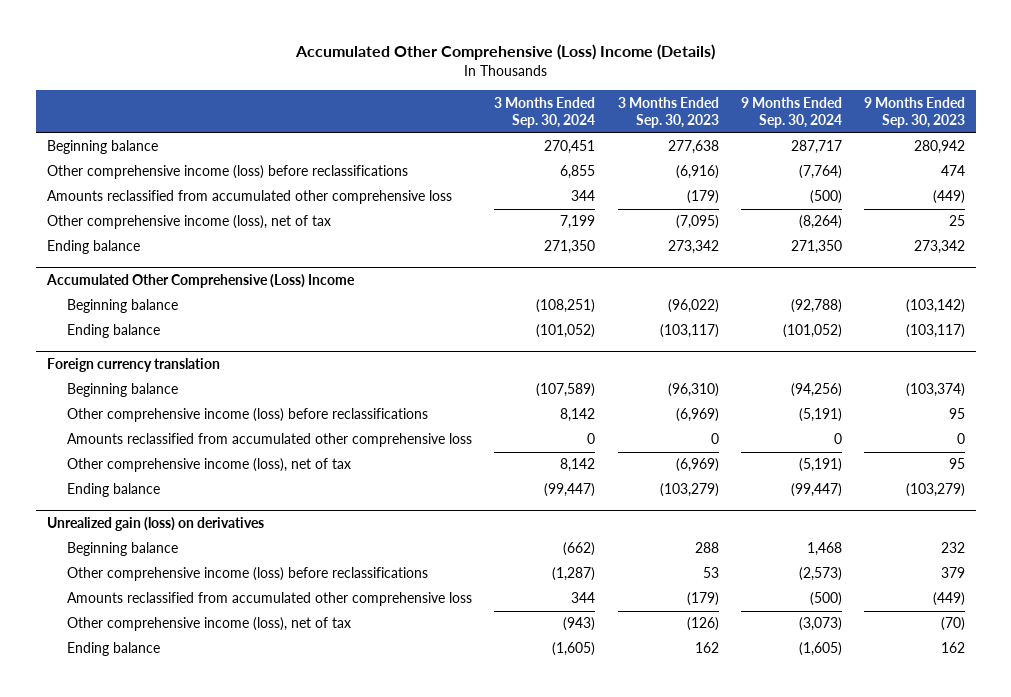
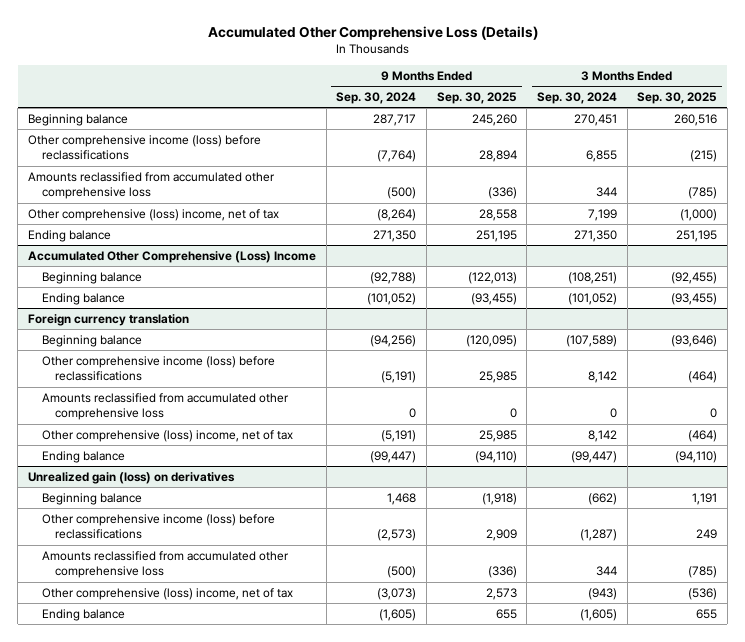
[294,44,715,61] Accumulated Other Comprehensive (Loss) Income (Details) -> [207,25,538,40] Accumulated Other Comprehensive Loss (Details)
[617,96,719,129] 3 Months Ended Sep. 30, 2023 -> none
[863,96,965,129] 9 Months Ended Sep. 30, 2023 -> none
none -> [436,92,517,105] Sep. 30, 2025
none -> [637,92,718,105] Sep. 30, 2025
[46,215,331,230] Other comprehensive income (loss), net of tax -> [28,208,280,221] Other comprehensive (loss) income, net of tax
[67,458,352,473] Other comprehensive income (loss), net of tax -> [41,429,293,442] Other comprehensive (loss) income, net of tax
[67,617,352,632] Other comprehensive income (loss), net of tax -> [41,587,293,600] Other comprehensive (loss) income, net of tax

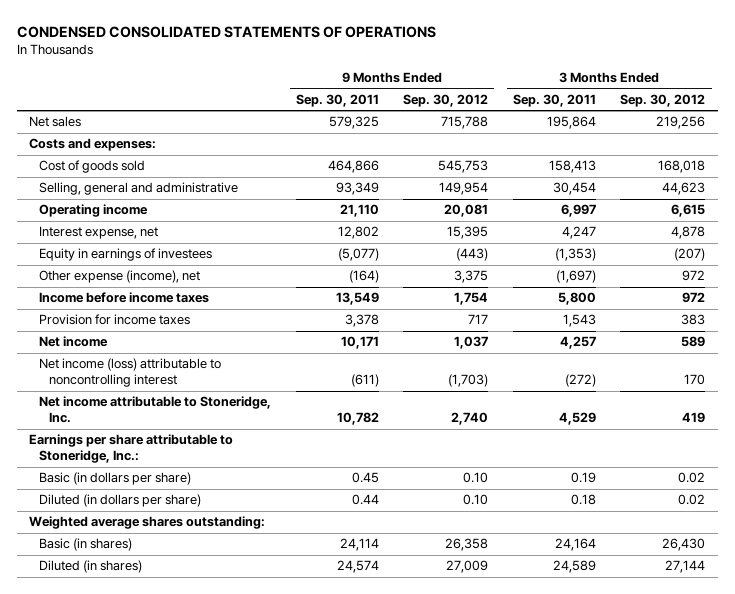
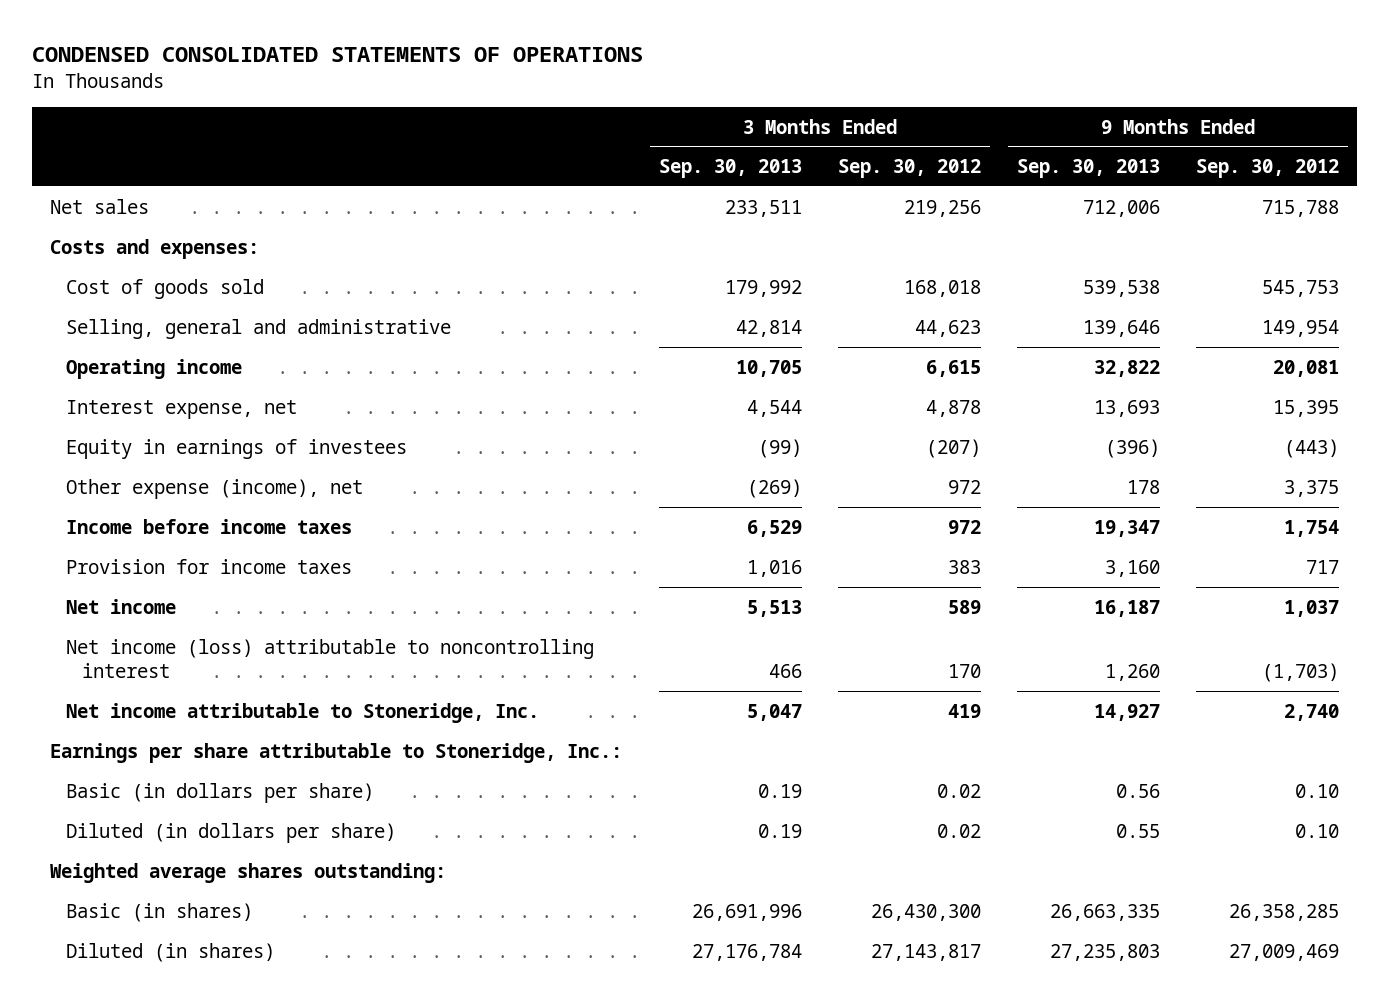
[295,94,379,108] Sep. 30, 2011 -> none
[512,94,596,108] Sep. 30, 2011 -> none
none -> [658,159,802,179] Sep. 30, 2013
none -> [1016,159,1160,179] Sep. 30, 2013
[445,538,489,552] 26,358 -> [1229,903,1340,921] 26,358,285
[662,538,706,552] 26,430 -> [870,903,981,921] 26,430,300
[446,560,489,574] 27,009 -> [1229,943,1340,961] 27,009,469
[665,560,706,574] 27,144 -> [870,943,981,961] 27,143,817

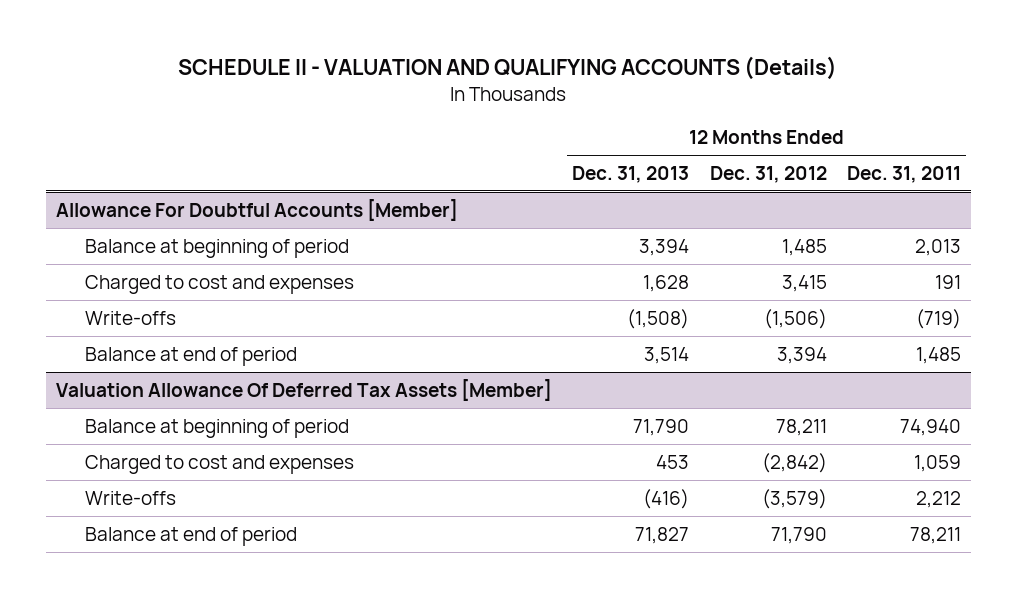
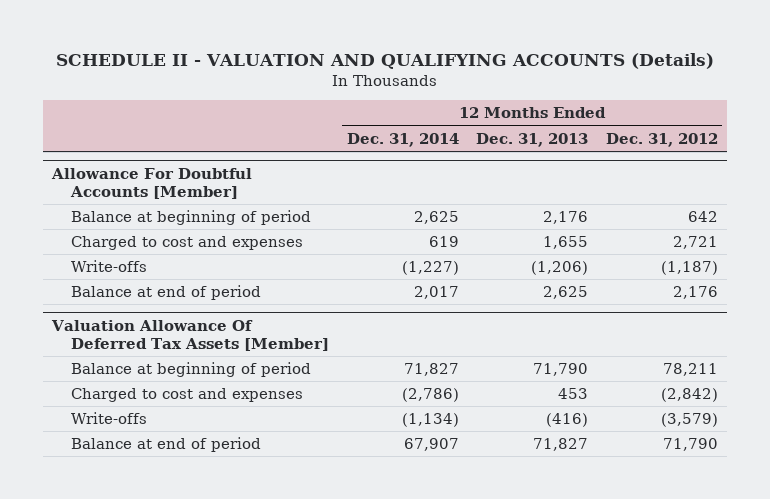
[846,165,961,183] Dec. 31, 2011 -> none
none -> [346,132,459,147] Dec. 31, 2014
[639,238,690,256] 3,394 -> [543,211,589,225] 2,176
[781,238,827,256] 1,485 -> [688,211,719,223] 642
[643,274,690,292] 1,628 -> [543,236,589,250] 1,655
[781,274,827,292] 3,415 -> [673,236,719,250] 2,721
[627,308,690,329] (1,508) -> [531,261,589,276] (1,206)
[763,308,827,329] (1,506) -> [661,261,719,276] (1,187)
[644,346,690,364] 3,514 -> [543,286,589,300] 2,625
[776,346,827,364] 3,394 -> [673,286,719,300] 2,176

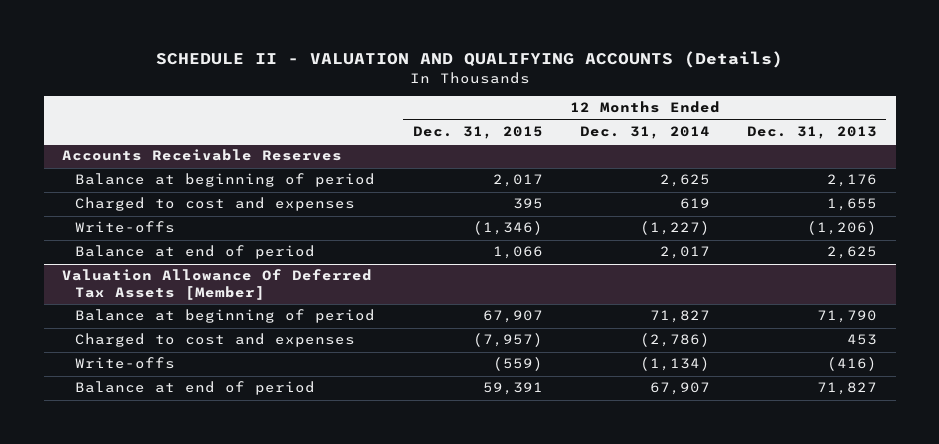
[606,132,719,147] Dec. 31, 2012 -> none
none -> [412,125,543,139] Dec. 31, 2015
[50,167,252,199] Allowance For Doubtful Accounts [Member] -> [62,149,343,162] Accounts Receivable Reserves

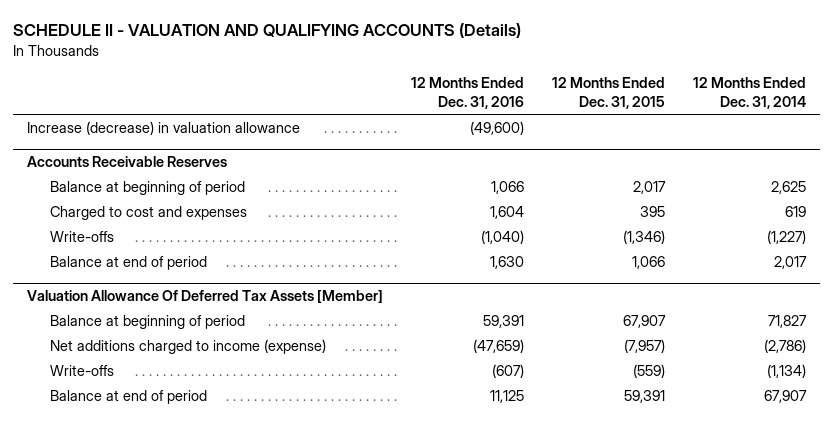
[747,125,878,139] Dec. 31, 2013 -> none
none -> [411,76,525,109] 12 Months Ended Dec. 31, 2016
none -> [27,120,301,135] Increase (decrease) in valuation allowance
[75,333,356,348] Charged to cost and expenses -> [50,338,327,354] Net additions charged to income (expense)

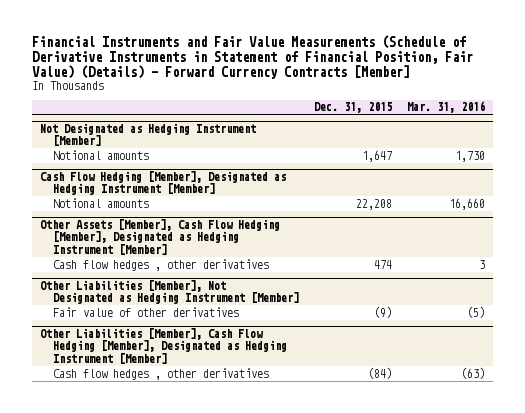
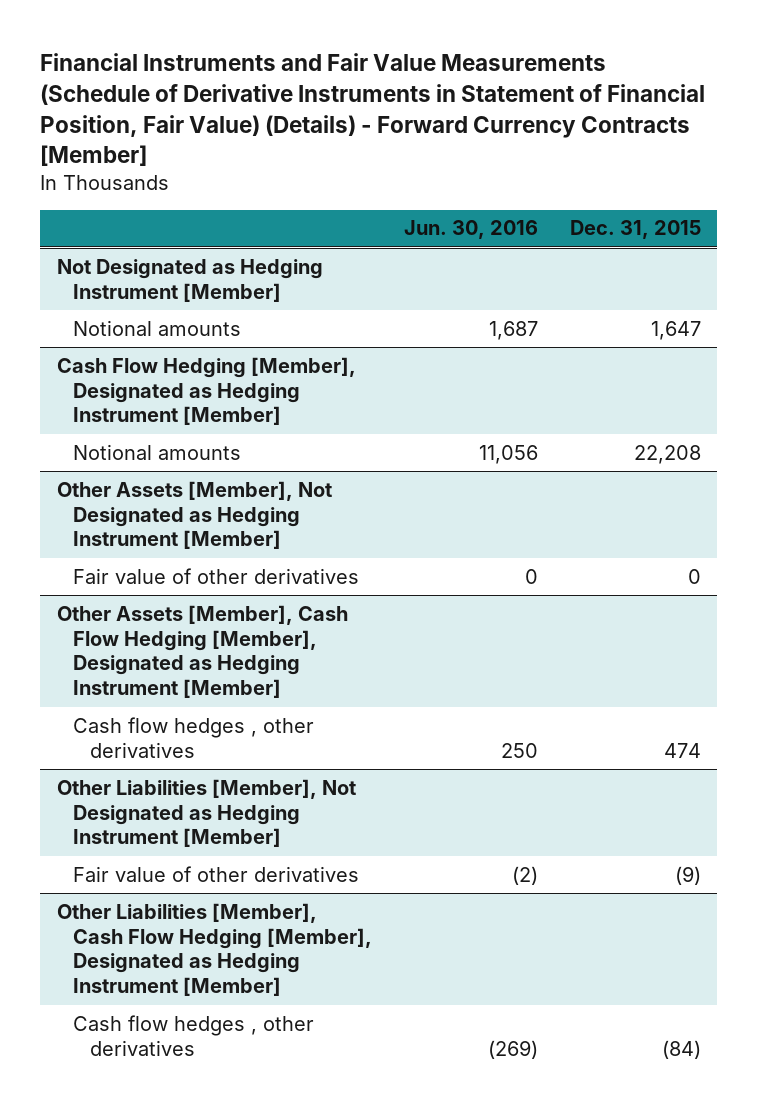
[407,101,486,114] Mar. 31, 2016 -> none
none -> [404,220,539,240] Jun. 30, 2016
none -> [56,480,332,550] Other Assets [Member], Not Designated as Hedging Instrument [Member]
none -> [73,567,360,584] Fair value of other derivatives

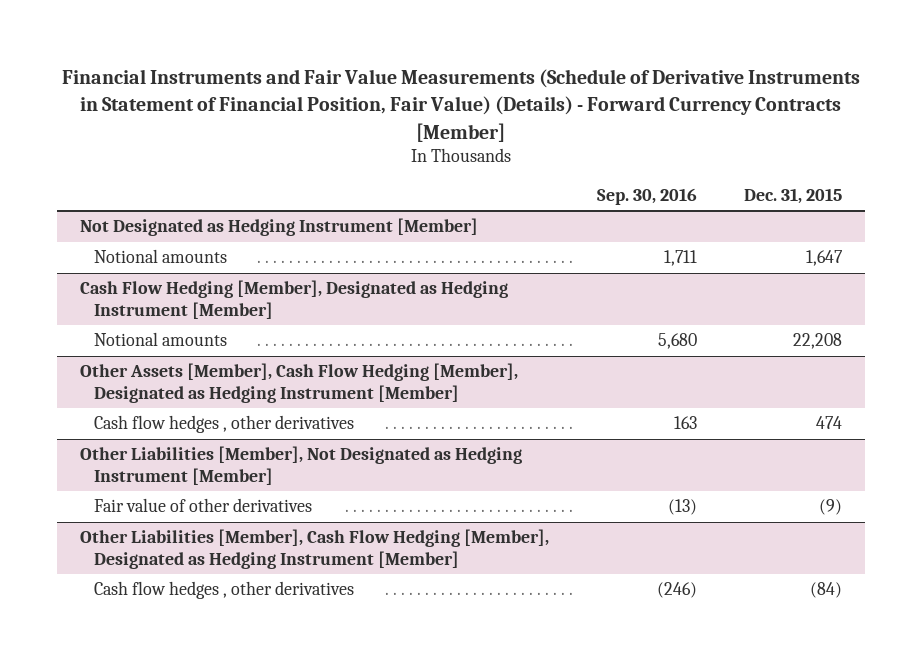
[404,220,539,240] Jun. 30, 2016 -> none
none -> [596,188,697,206] Sep. 30, 2016
[56,480,332,550] Other Assets [Member], Not Designated as Hedging Instrument [Member] -> none
[73,567,360,584] Fair value of other derivatives -> none

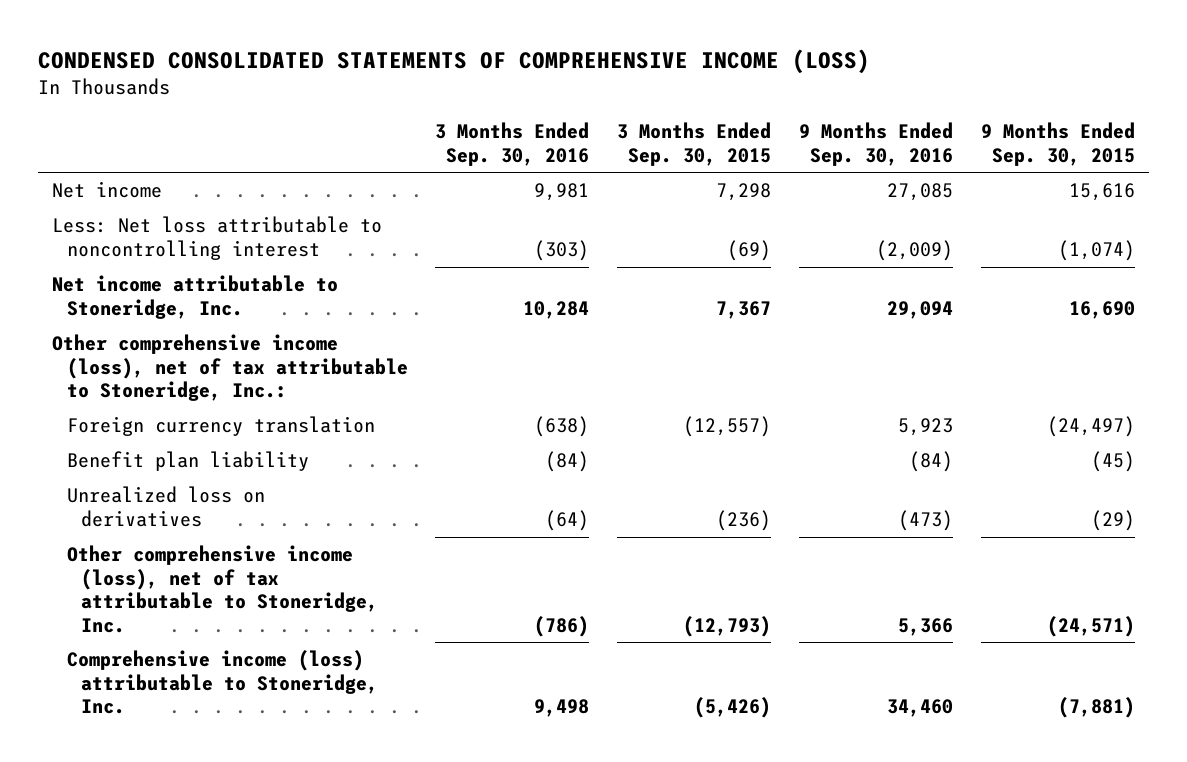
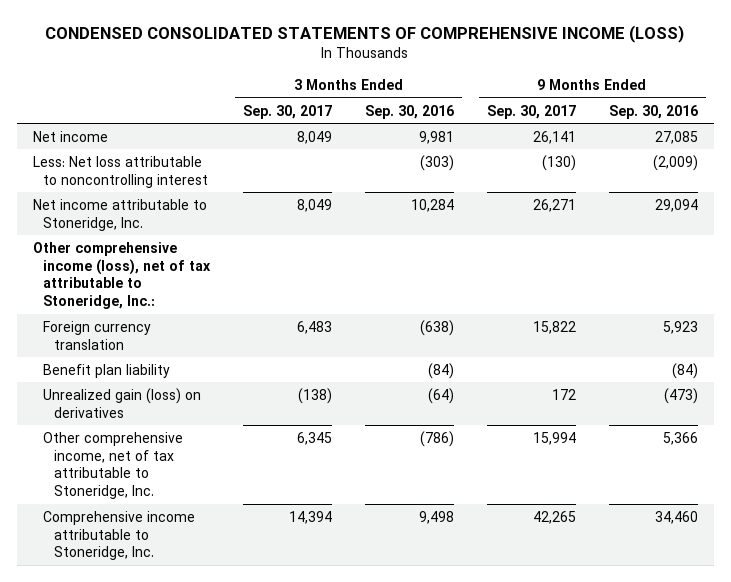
[617,122,772,166] 3 Months Ended Sep. 30, 2015 -> none
[981,122,1136,166] 9 Months Ended Sep. 30, 2015 -> none
none -> [243,104,333,119] Sep. 30, 2017
none -> [486,104,576,119] Sep. 30, 2017
[66,486,265,527] Unrealized loss on derivatives -> [43,387,202,418] Unrealized gain (loss) on derivatives
[66,545,379,633] Other comprehensive income (loss), net of tax attributable to Stoneridge, Inc. -> [43,431,184,500] Other comprehensive income, net of tax attributable to Stoneridge, Inc.
[66,650,379,715] Comprehensive income (loss) attributable to Stoneridge, Inc. -> [43,510,196,561] Comprehensive income attributable to Stoneridge, Inc.

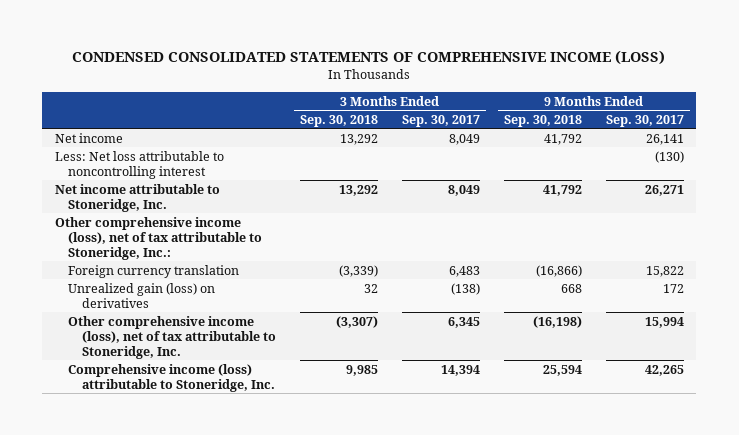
[365,104,455,119] Sep. 30, 2016 -> none
[608,104,698,119] Sep. 30, 2016 -> none
none -> [299,114,378,127] Sep. 30, 2018
none -> [504,114,583,127] Sep. 30, 2018
[43,363,171,378] Benefit plan liability -> none
[43,431,184,500] Other comprehensive income, net of tax attributable to Stoneridge, Inc. -> [68,315,276,359] Other comprehensive income (loss), net of tax attributable to Stoneridge, Inc.
[43,510,196,561] Comprehensive income attributable to Stoneridge, Inc. -> [68,363,275,392] Comprehensive income (loss) attributable to Stoneridge, Inc.

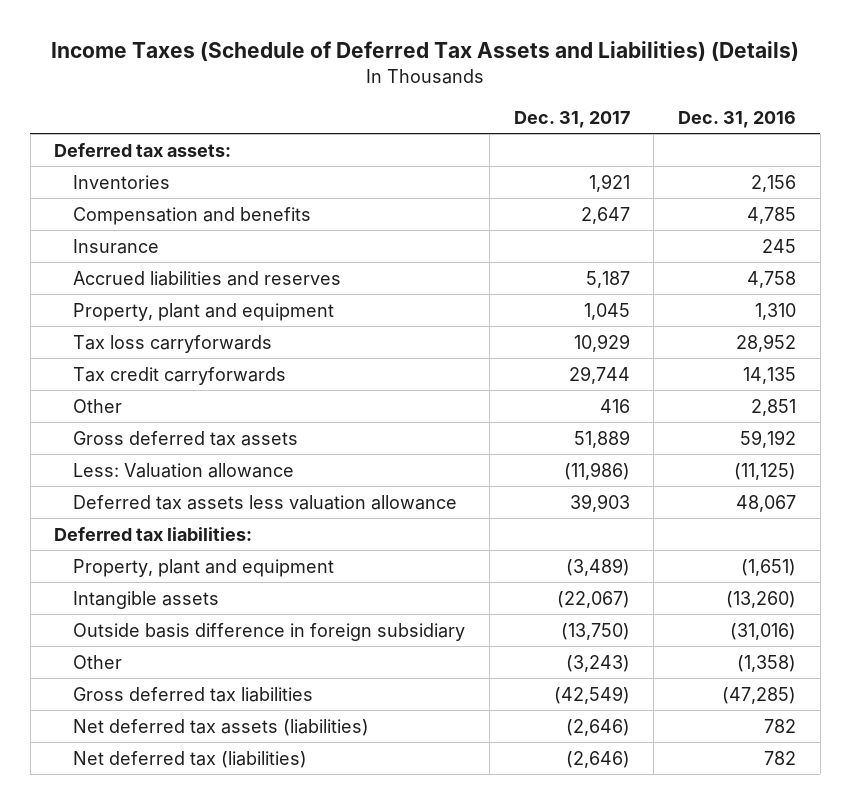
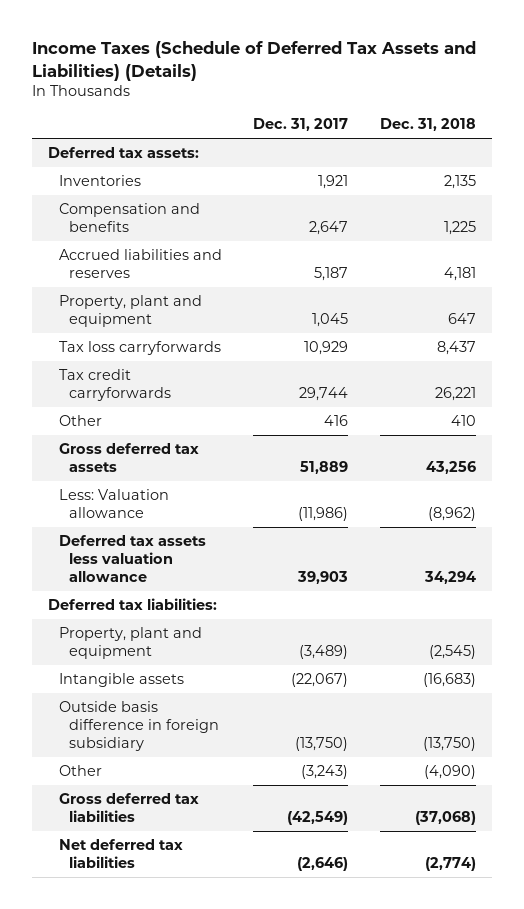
[677,110,796,128] Dec. 31, 2016 -> none
none -> [379,118,476,132] Dec. 31, 2018
[73,238,160,254] Insurance -> none
[73,718,370,736] Net deferred tax assets (liabilities) -> none
[73,750,308,768] Net deferred tax (liabilities) -> [58,838,183,868] Net deferred tax liabilities

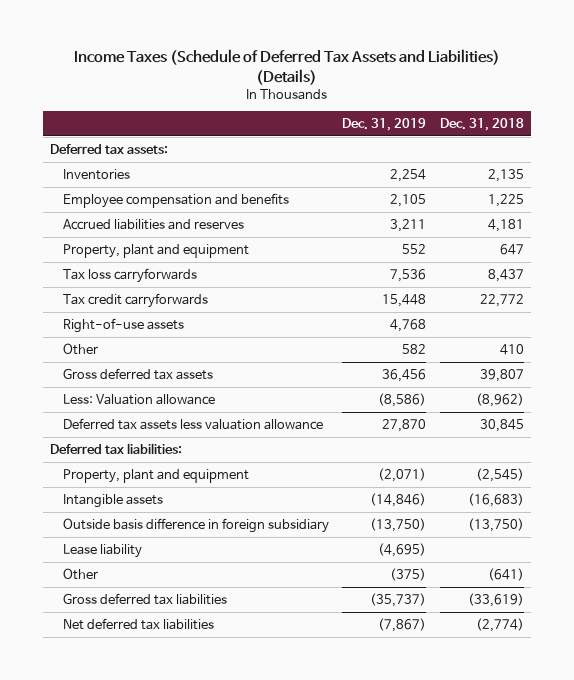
[253,118,349,132] Dec. 31, 2017 -> none
none -> [342,118,427,132] Dec. 31, 2019
[58,202,200,232] Compensation and benefits -> [62,192,289,208] Employee compensation and benefits
[434,386,476,401] 26,221 -> [479,293,524,307] 22,772
none -> [62,317,184,333] Right-of-use assets
[425,460,476,474] 43,256 -> [479,368,524,382] 39,807
[423,570,476,584] 34,294 -> [479,418,524,432] 30,845
none -> [62,543,142,558] Lease liability
[423,764,476,779] (4,090) -> [487,567,524,581] (641)
[414,810,476,825] (37,068) -> [467,592,524,607] (33,619)

